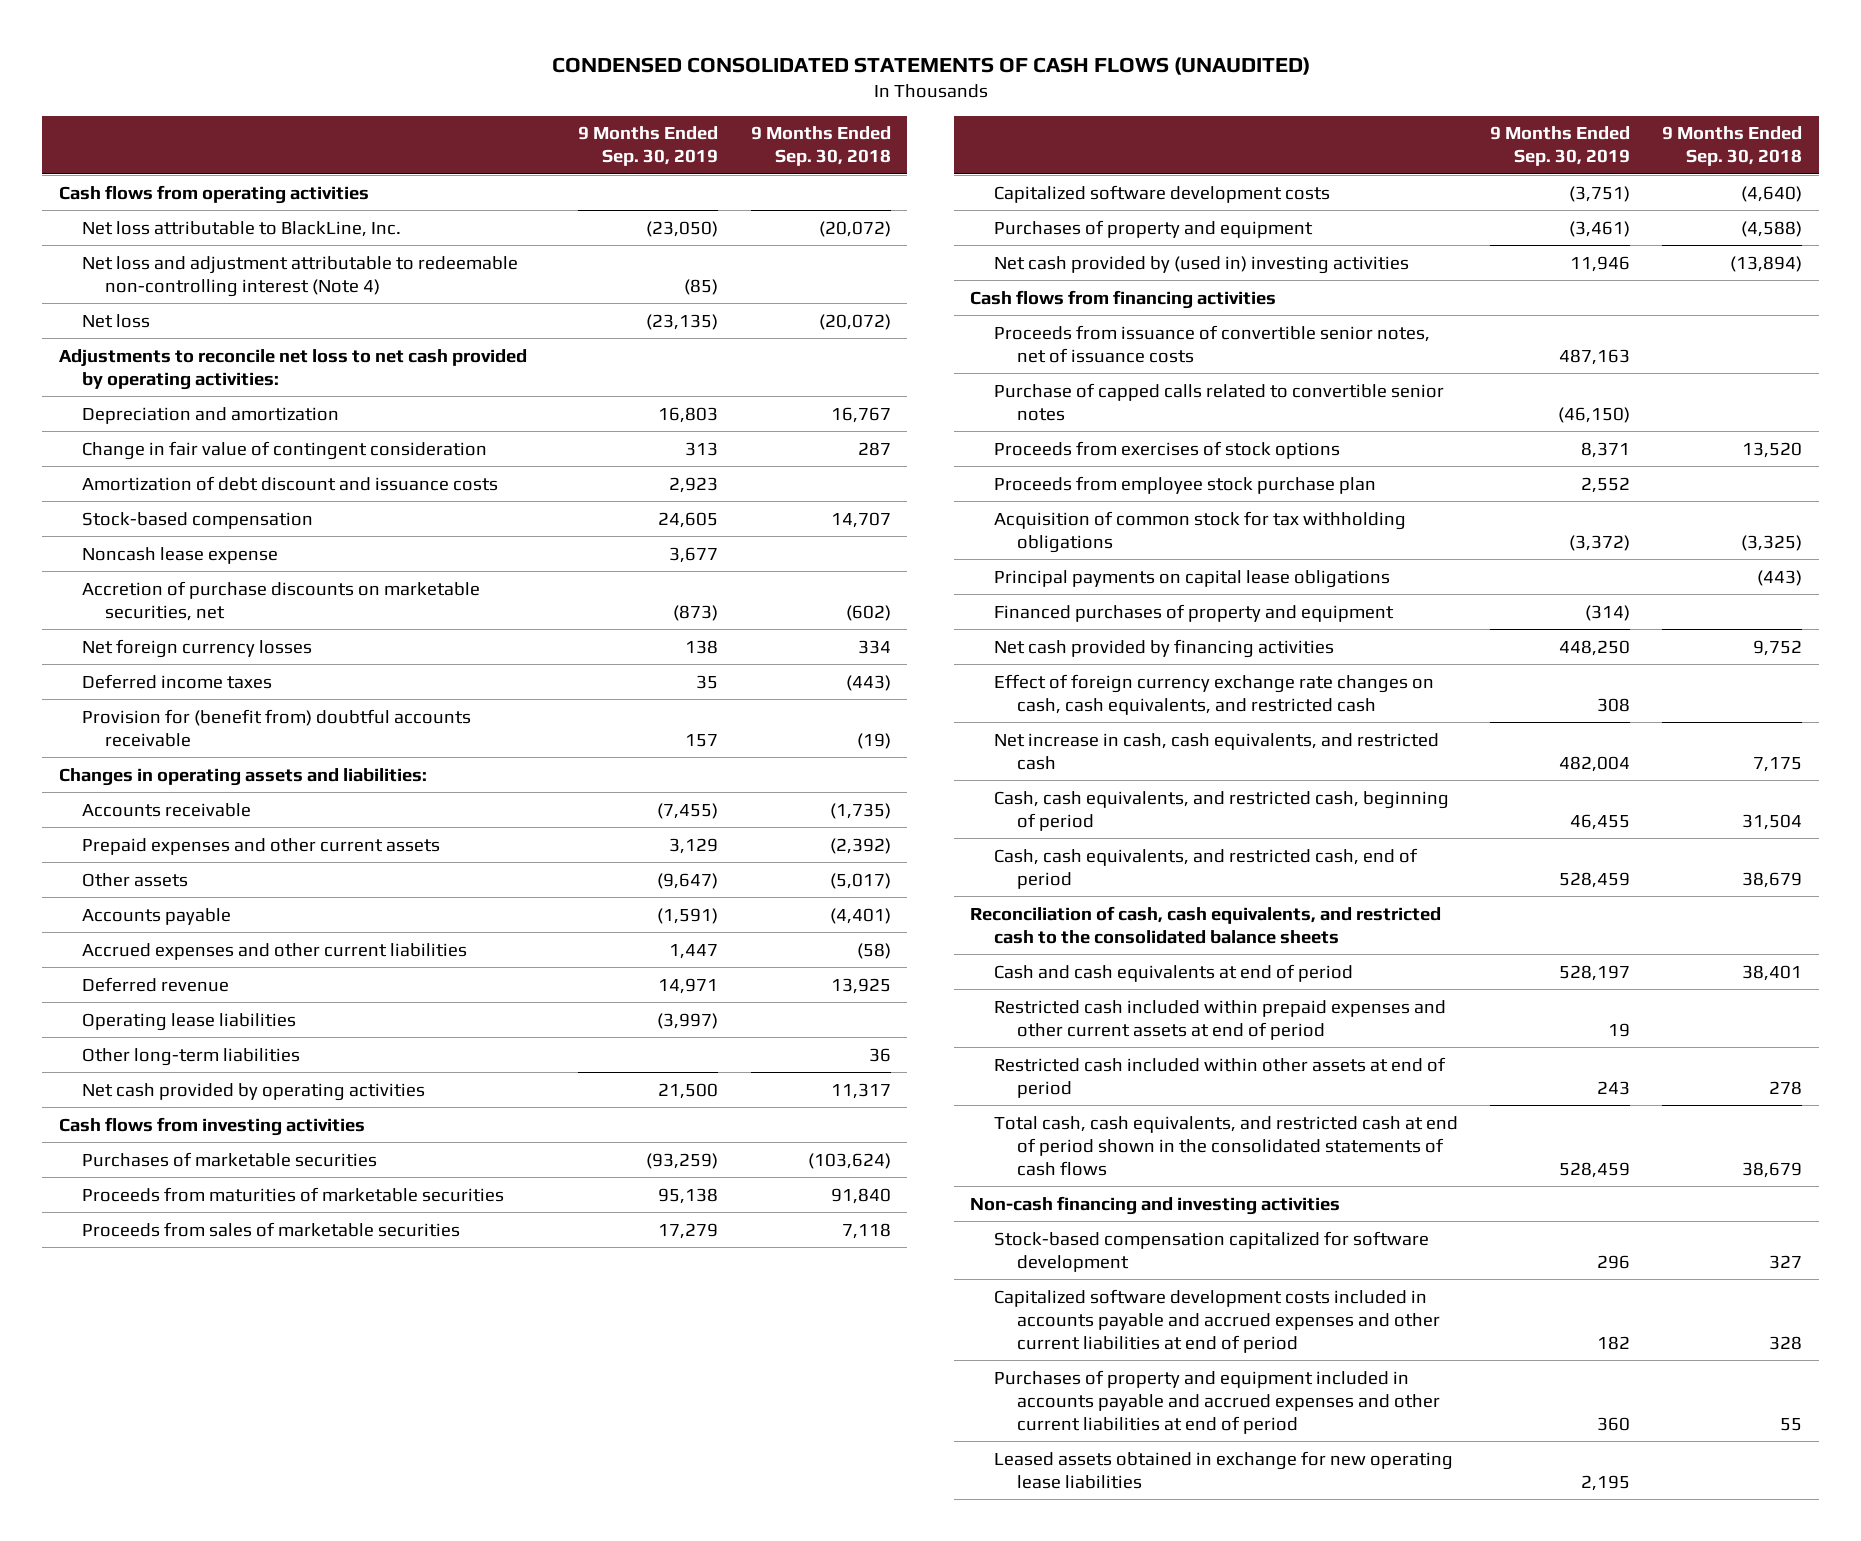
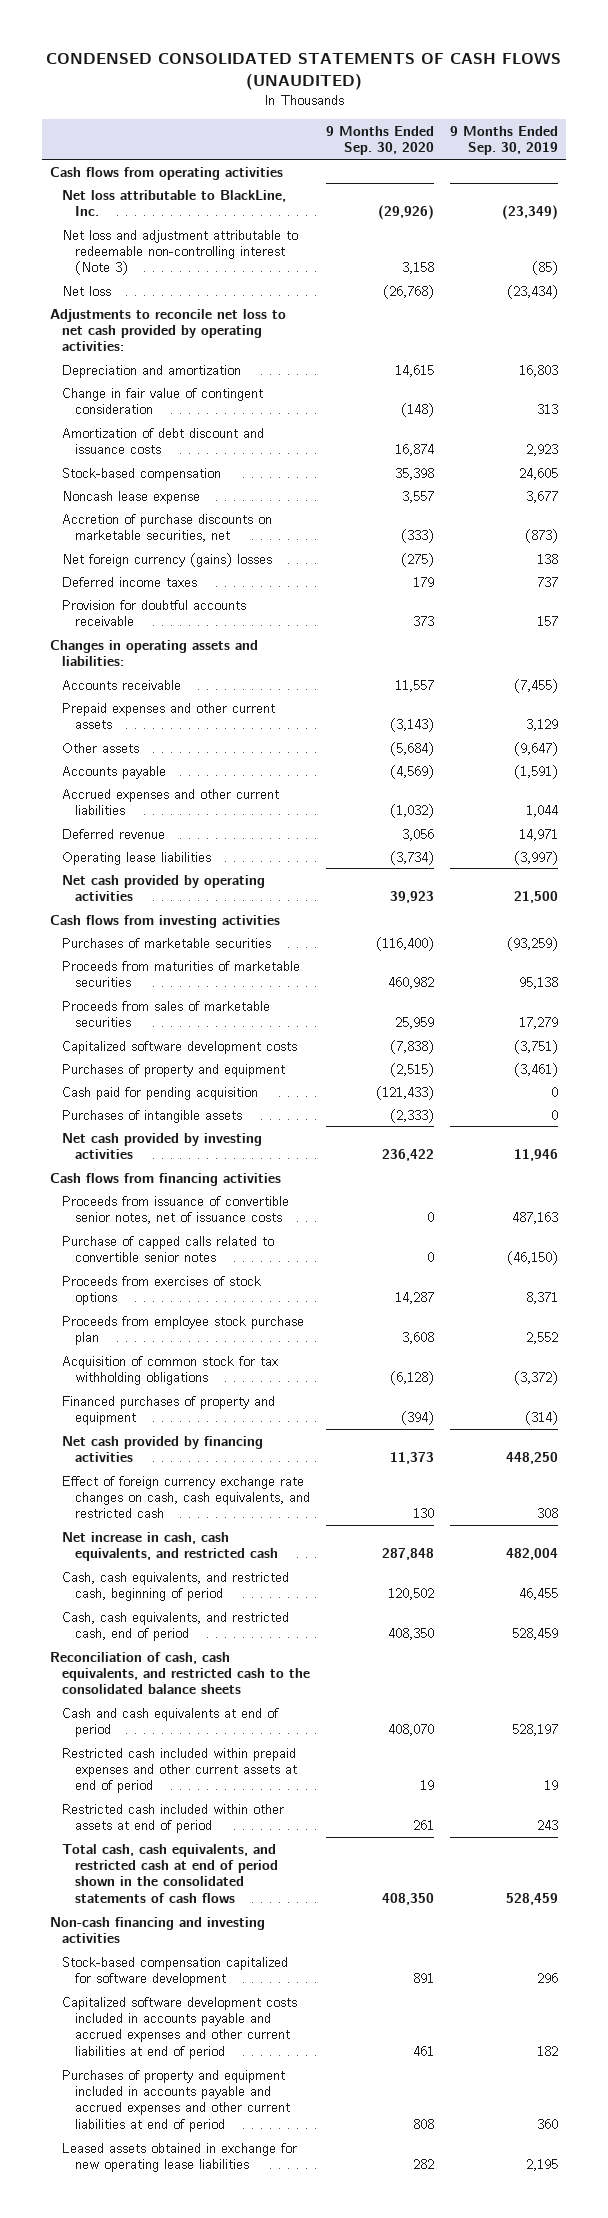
[750,126,891,167] 9 Months Ended Sep. 30, 2018 -> none
none -> [326,125,435,156] 9 Months Ended Sep. 30, 2020
[646,220,719,237] (23,050) -> [501,204,558,220] (23,349)
[81,255,518,297] Net loss and adjustment attributable to redeemable non-controlling interest (Note 4) -> [62,229,299,276] Net loss and adjustment attributable to redeemable non-controlling interest (Note 3)
[646,313,719,330] (23,135) -> [506,284,558,299] (23,434)
[81,638,312,658] Net foreign currency losses -> [62,552,273,567] Net foreign currency (gains) losses
[696,674,719,689] 35 -> [536,576,558,587] 737
[81,708,471,747] Provision for (benefit from) doubtful accounts receivable -> [62,599,247,626] Provision for doubtful accounts receivable
[669,943,719,959] 1,447 -> [525,804,558,817] 1,044
[81,1047,300,1066] Other long-term liabilities -> none
none -> [62,1086,259,1100] Cash paid for pending acquisition
none -> [62,1109,243,1123] Purchases of intangible assets
[993,255,1409,274] Net cash provided by (used in) investing activities -> [62,1132,263,1159] Net cash provided by investing activities
[993,569,1390,588] Principal payments on capital lease obligations -> none

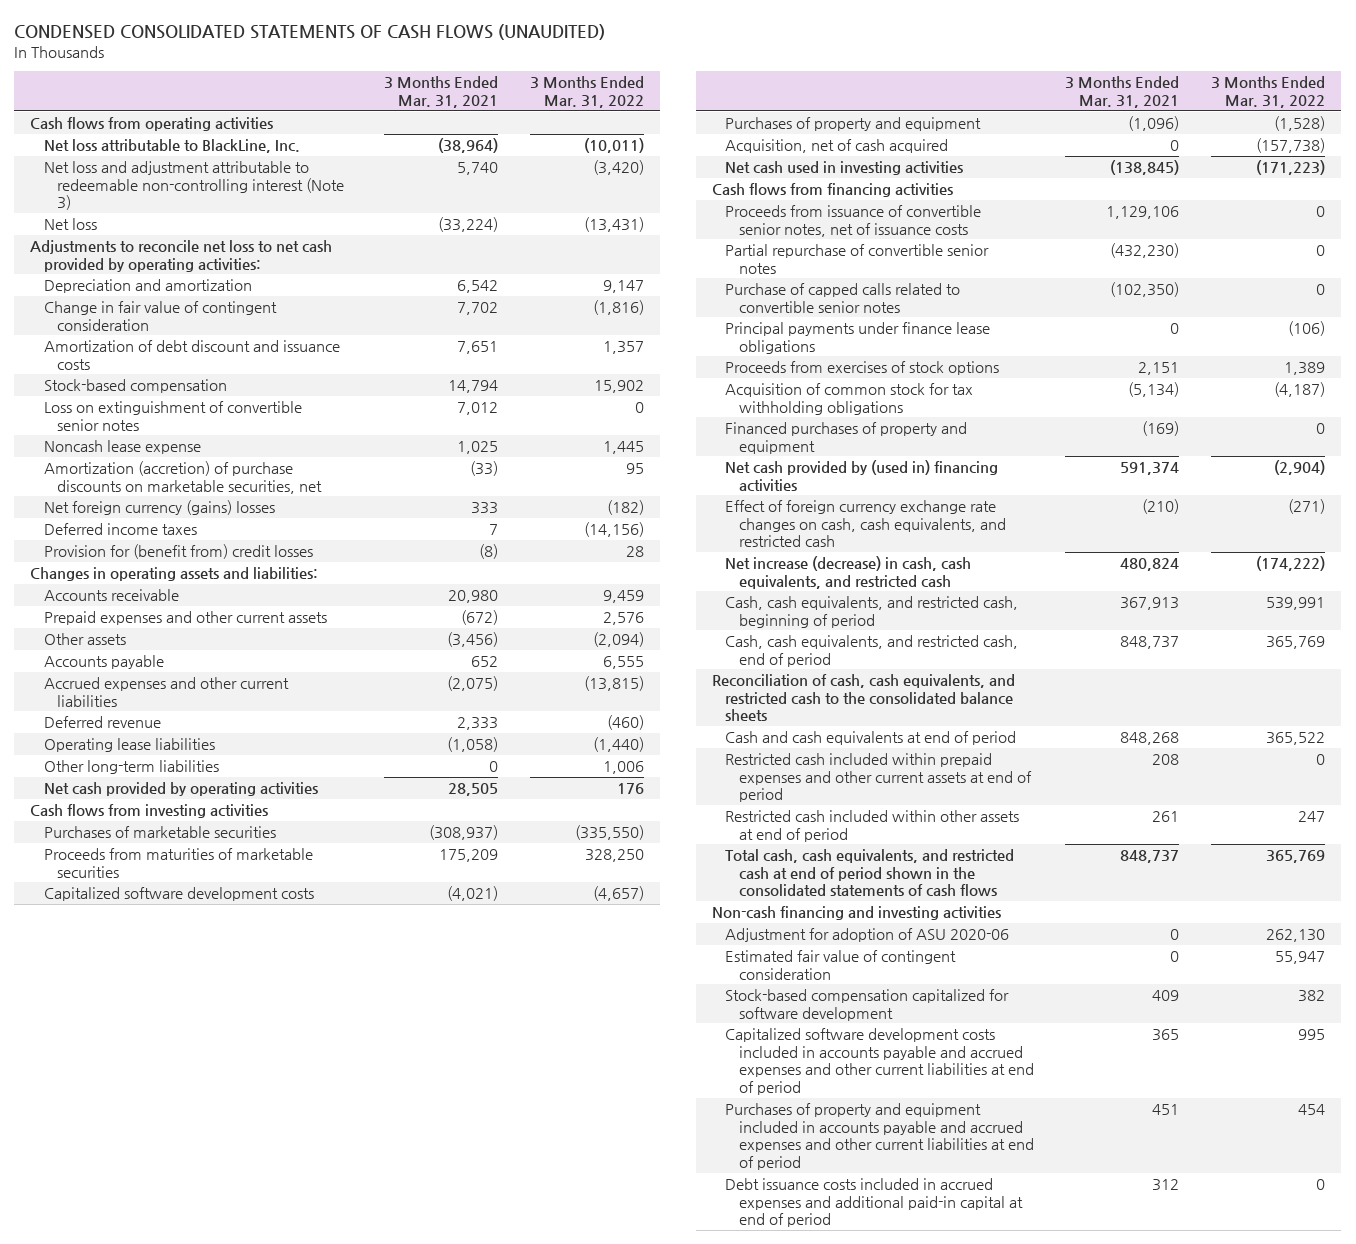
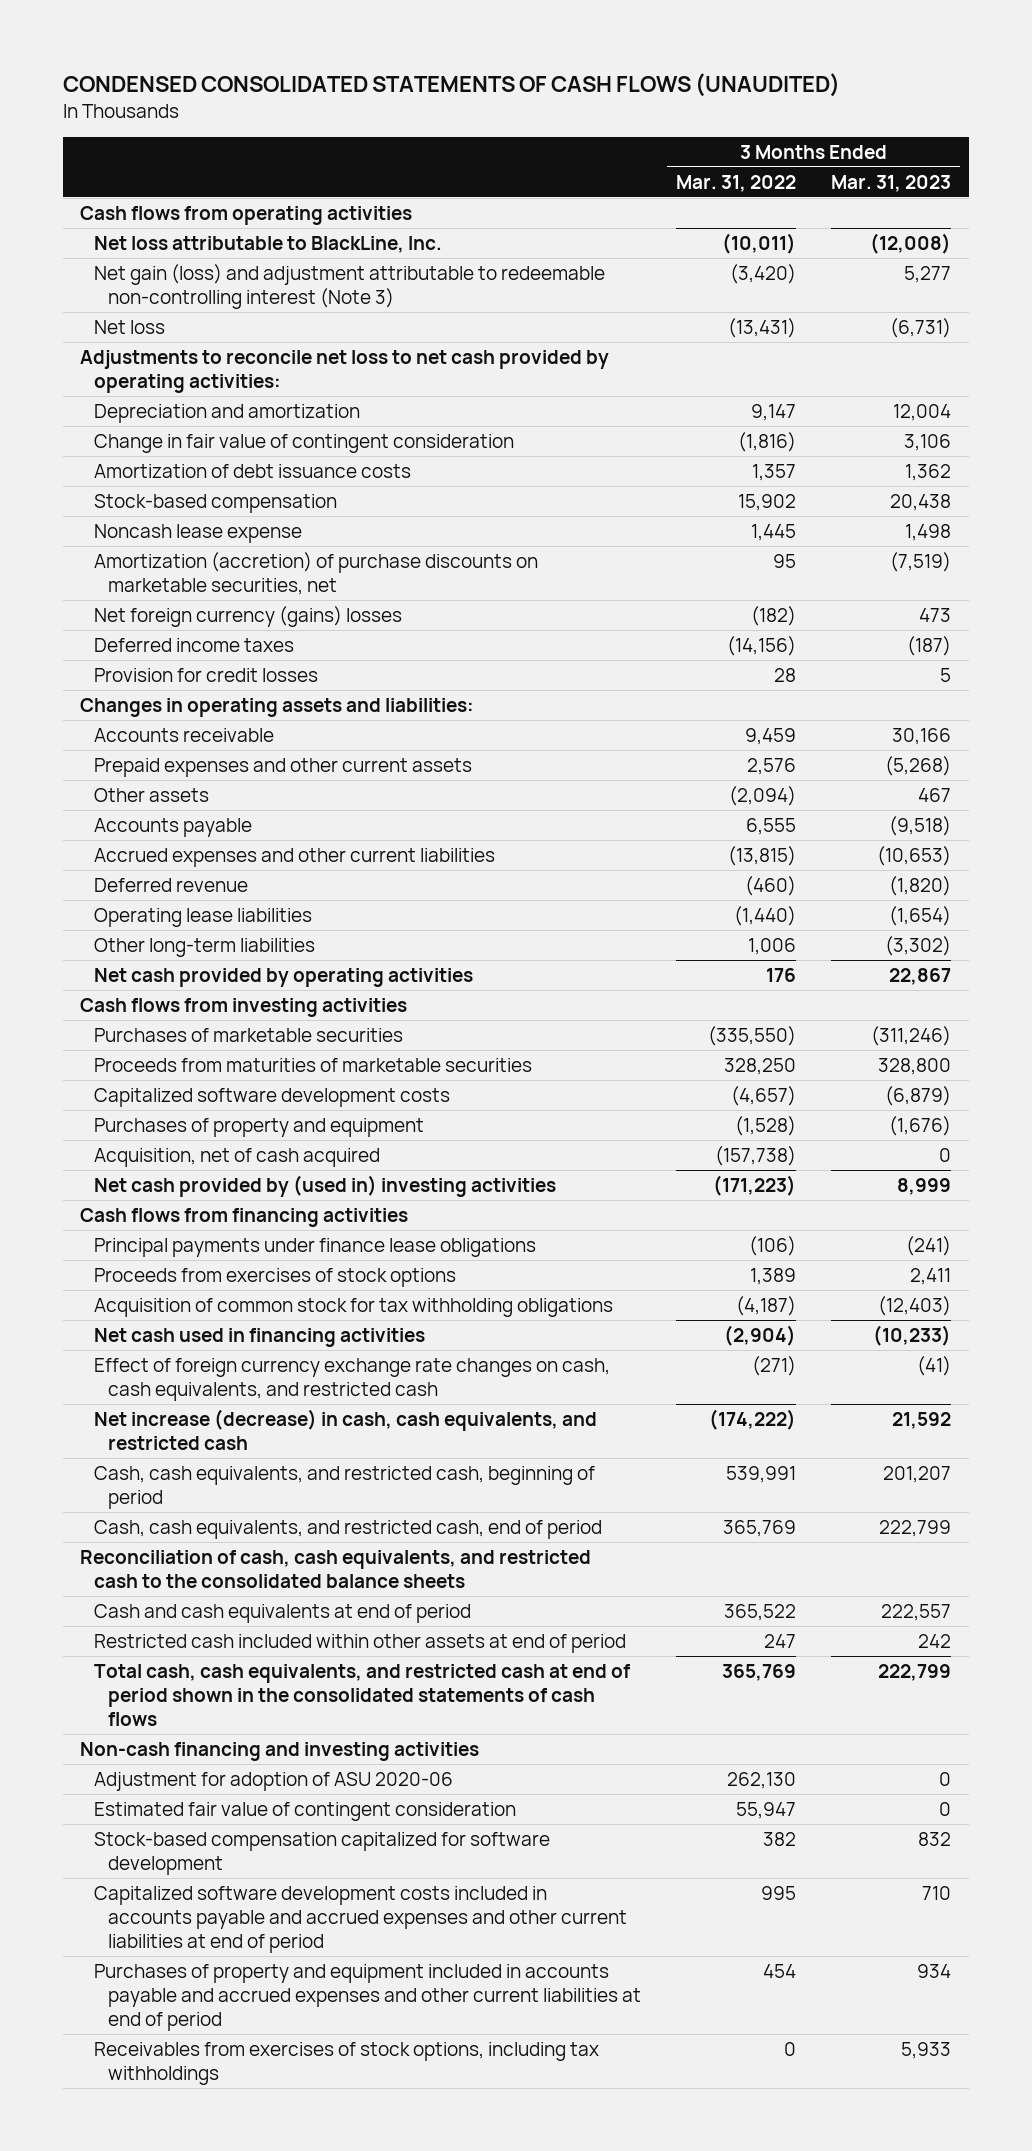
[383,76,498,109] 3 Months Ended Mar. 31, 2021 -> none
none -> [831,174,952,192] Mar. 31, 2023
[43,160,344,211] Net loss and adjustment attributable to redeemable non-controlling interest (Note 3) -> [94,263,606,309] Net gain (loss) and adjustment attributable to redeemable non-controlling interest (Note 3)
[43,339,340,370] Amortization of debt discount and issuance costs -> [94,463,412,478] Amortization of debt issuance costs
[43,400,302,431] Loss on extinguishment of convertible senior notes -> none
[43,543,313,559] Provision for (benefit from) credit losses -> [94,667,319,682] Provision for credit losses
[725,160,964,175] Net cash used in investing activities -> [94,1174,557,1197] Net cash provided by (used in) investing activities
[725,204,982,237] Proceeds from issuance of convertible senior notes, net of issuance costs -> none
[725,243,990,274] Partial repurchase of convertible senior notes -> none
[725,282,961,313] Purchase of capped calls related to convertible senior notes -> none
[725,421,968,454] Financed purchases of property and equipment -> none
[725,459,999,491] Net cash provided by (used in) financing activities -> [94,1327,426,1347] Net cash used in financing activities
[725,752,1032,803] Restricted cash included within prepaid expenses and other current assets at end of period -> none
[725,1177,1023,1228] Debt issuance costs included in accrued expenses and additional paid-in capital at end of period -> none
none -> [94,2041,600,2085] Receivables from exercises of stock options, including tax withholdings

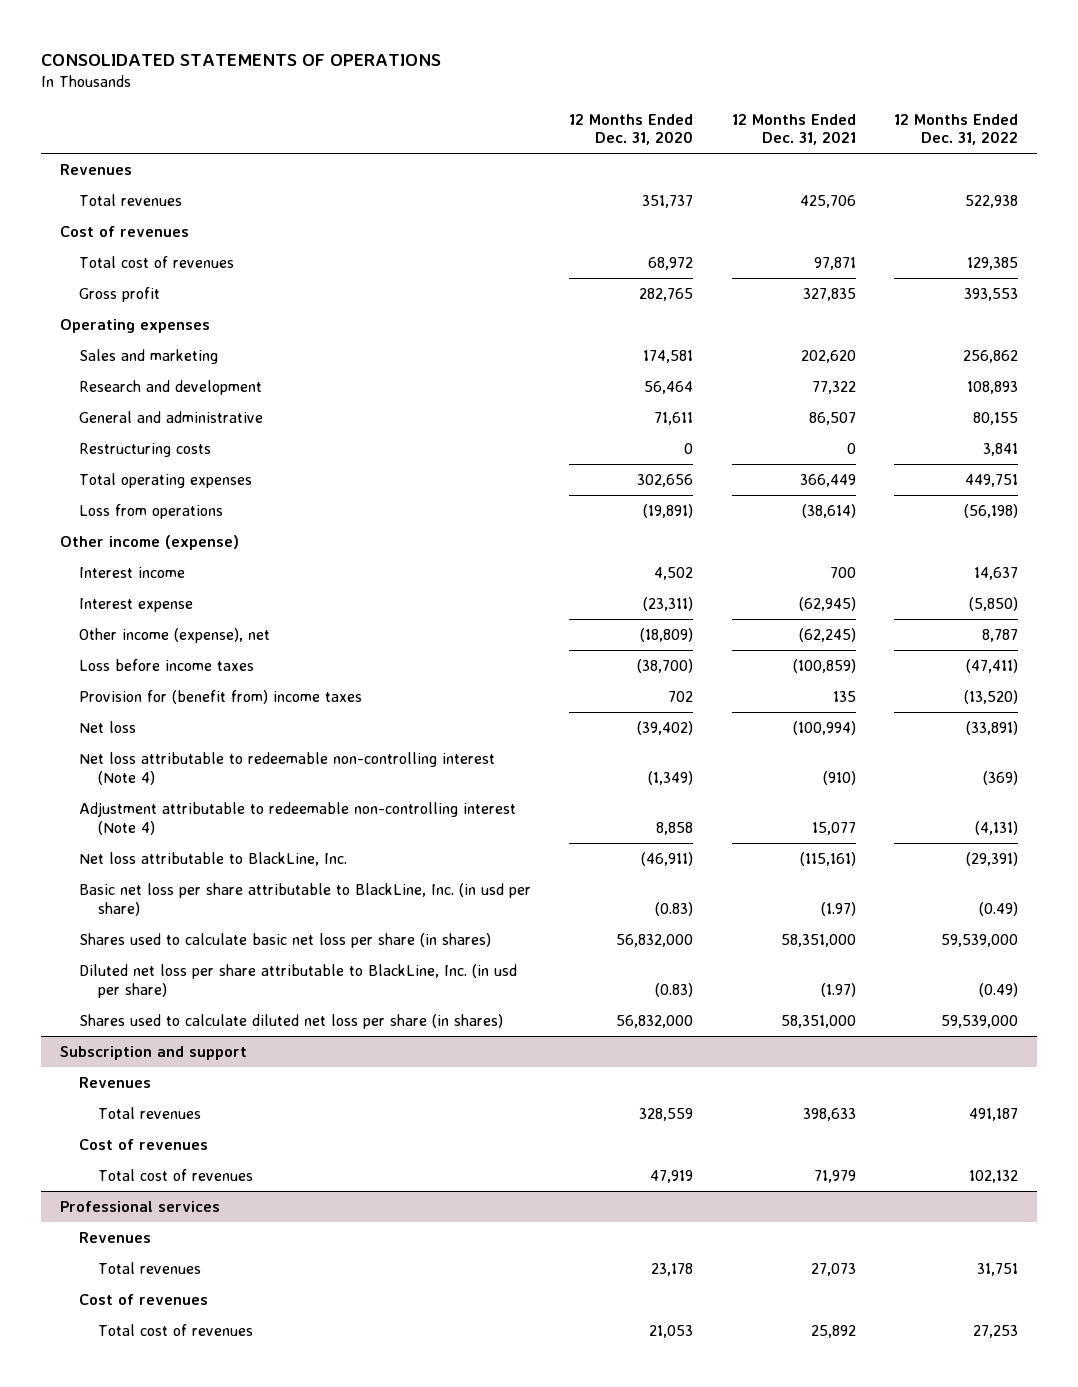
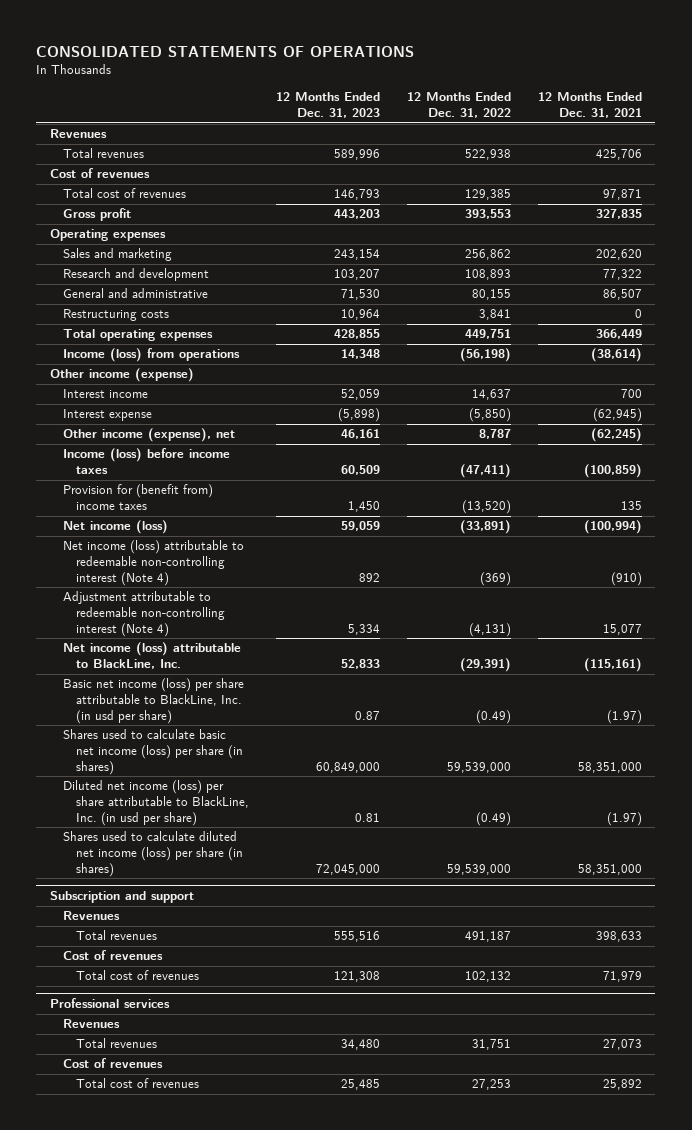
[569,113,694,146] 12 Months Ended Dec. 31, 2020 -> none
none -> [275,92,380,119] 12 Months Ended Dec. 31, 2023
[79,504,224,520] Loss from operations -> [62,348,240,363] Income (loss) from operations
[79,659,255,672] Loss before income taxes -> [62,448,230,475] Income (loss) before income taxes
[79,721,137,734] Net loss -> [62,520,168,535] Net income (loss)
[79,752,496,785] Net loss attributable to redeemable non-controlling interest (Note 4) -> [62,540,244,586] Net income (loss) attributable to redeemable non-controlling interest (Note 4)
[79,852,348,867] Net loss attributable to BlackLine, Inc. -> [62,642,241,670] Net income (loss) attributable to BlackLine, Inc.
[79,883,532,916] Basic net loss per share attributable to BlackLine, Inc. (in usd per share) -> [62,678,244,724] Basic net income (loss) per share attributable to BlackLine, Inc. (in usd per share)
[79,933,492,949] Shares used to calculate basic net loss per share (in shares) -> [62,729,243,775] Shares used to calculate basic net income (loss) per share (in shares)
[79,964,518,998] Diluted net loss per share attributable to BlackLine, Inc. (in usd per share) -> [62,780,249,826] Diluted net income (loss) per share attributable to BlackLine, Inc. (in usd per share)
[79,1014,504,1030] Shares used to calculate diluted net loss per share (in shares) -> [62,831,243,877] Shares used to calculate diluted net income (loss) per share (in shares)

